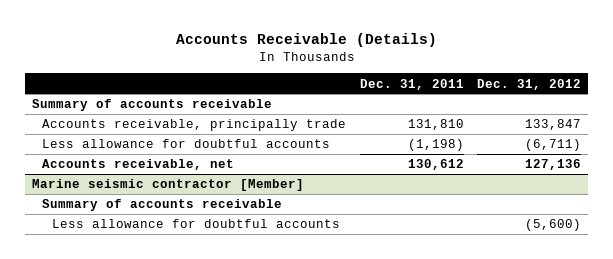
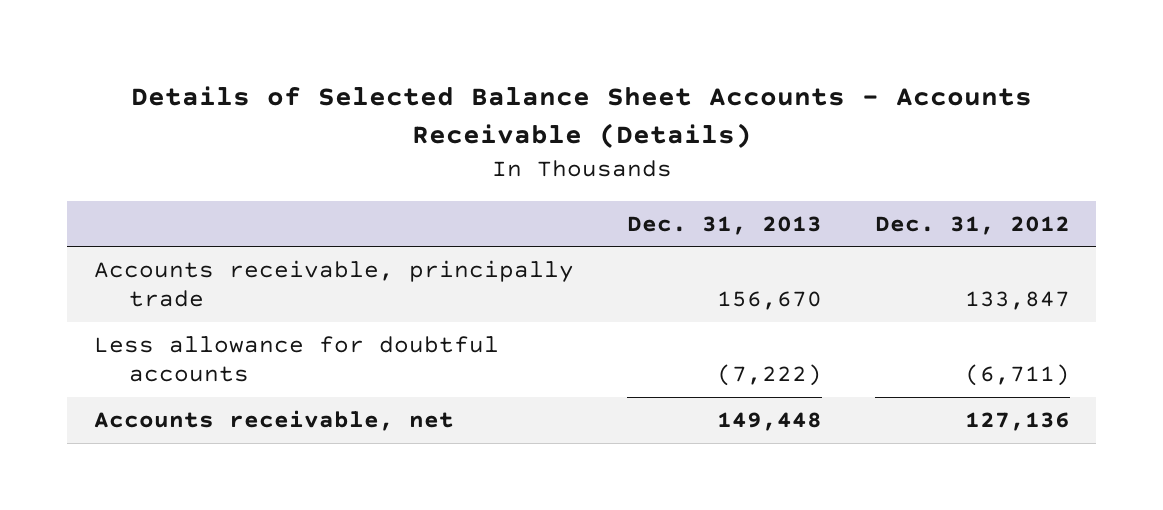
[175,33,437,48] Accounts Receivable (Details) -> [130,86,1032,149] Details of Selected Balance Sheet Accounts - Accounts Receivable (Details)
[359,78,464,90] Dec. 31, 2011 -> none
none -> [626,215,822,235] Dec. 31, 2013
[31,99,272,112] Summary of accounts receivable -> none
[31,179,304,192] Marine seismic contractor [Member] -> none
[41,199,282,212] Summary of accounts receivable -> none
[51,219,340,229] Less allowance for doubtful accounts -> none

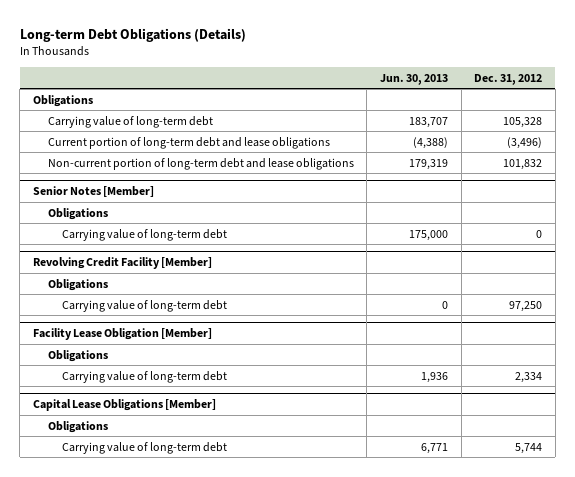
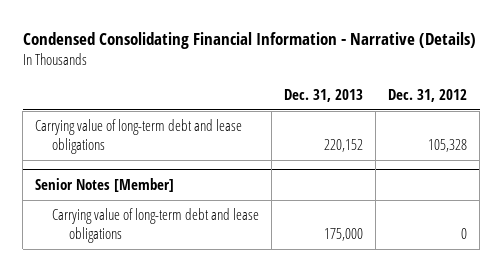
[19,27,246,42] Long-term Debt Obligations (Details) -> [22,32,476,50] Condensed Consolidating Financial Information - Narrative (Details)
[379,73,448,85] Jun. 30, 2013 -> none
none -> [284,88,364,102] Dec. 31, 2013
[32,94,93,107] Obligations -> none
[47,136,330,149] Current portion of long-term debt and lease obligations -> none
[47,157,354,170] Non-current portion of long-term debt and lease obligations -> none
[47,115,213,128] Carrying value of long-term debt -> [35,119,243,154] Carrying value of long-term debt and lease obligations
[47,207,108,220] Obligations -> none
[32,257,212,270] Revolving Credit Facility [Member] -> none
[47,278,108,291] Obligations -> none
[62,299,228,312] Carrying value of long-term debt -> none
[32,328,212,341] Facility Lease Obligation [Member] -> none
[47,349,108,362] Obligations -> none
[62,370,228,383] Carrying value of long-term debt -> none
[32,399,216,412] Capital Lease Obligations [Member] -> none
[47,420,108,433] Obligations -> none
[62,441,228,454] Carrying value of long-term debt -> none
[62,228,228,241] Carrying value of long-term debt -> [52,208,260,243] Carrying value of long-term debt and lease obligations

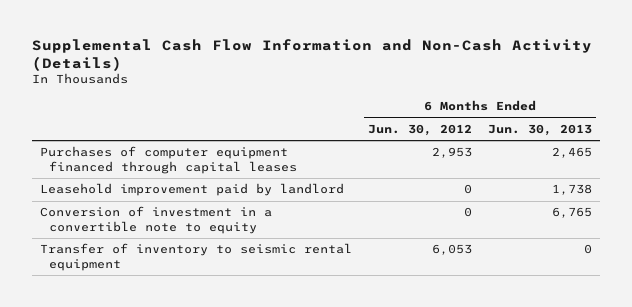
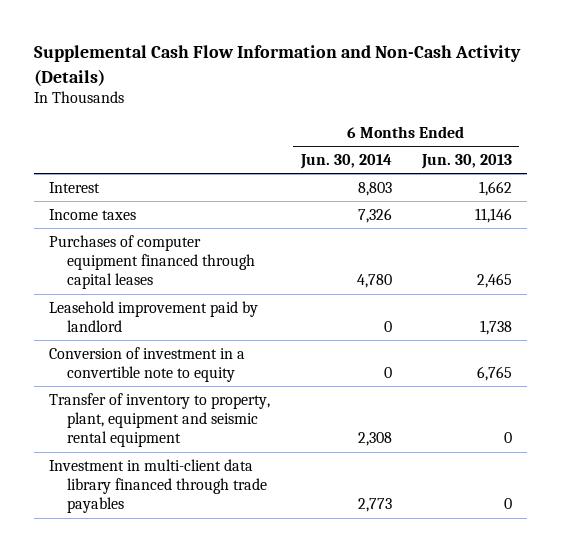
[367,124,472,137] Jun. 30, 2012 -> none
none -> [299,154,392,170] Jun. 30, 2014
none -> [49,181,101,193] Interest
none -> [49,208,137,220] Income taxes
[39,243,352,272] Transfer of inventory to seismic rental equipment -> [49,392,271,448] Transfer of inventory to property, plant, equipment and seismic rental equipment
none -> [49,458,268,514] Investment in multi-client data library financed through trade payables

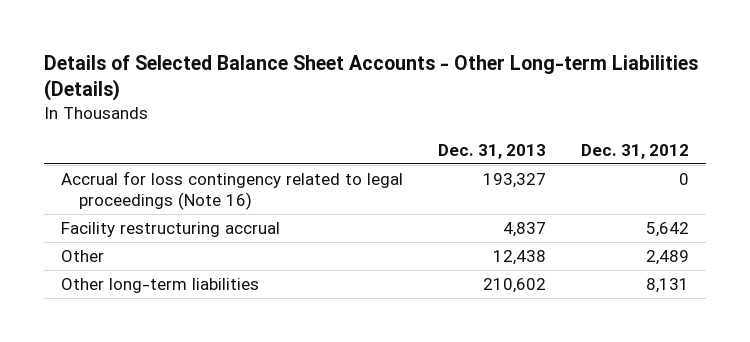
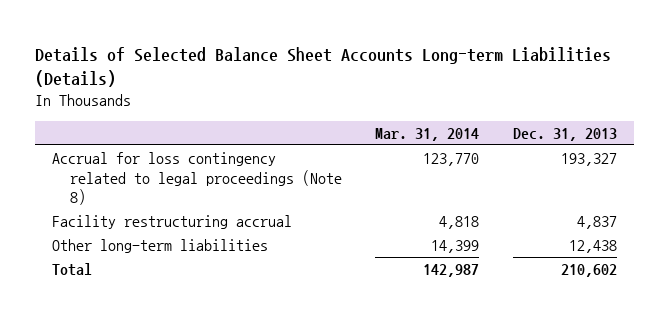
[44,55,699,102] Details of Selected Balance Sheet Accounts - Other Long-term Liabilities (Details) -> [35,46,612,88] Details of Selected Balance Sheet Accounts Long-term Liabilities (Details)
[581,143,690,159] Dec. 31, 2012 -> none
none -> [375,127,480,141] Mar. 31, 2014
[61,170,404,211] Accrual for loss contingency related to legal proceedings (Note 16) -> [52,152,342,206] Accrual for loss contingency related to legal proceedings (Note 8)
[61,249,105,262] Other -> [52,239,269,254] Other long-term liabilities
[61,277,260,293] Other long-term liabilities -> [52,263,93,277] Total

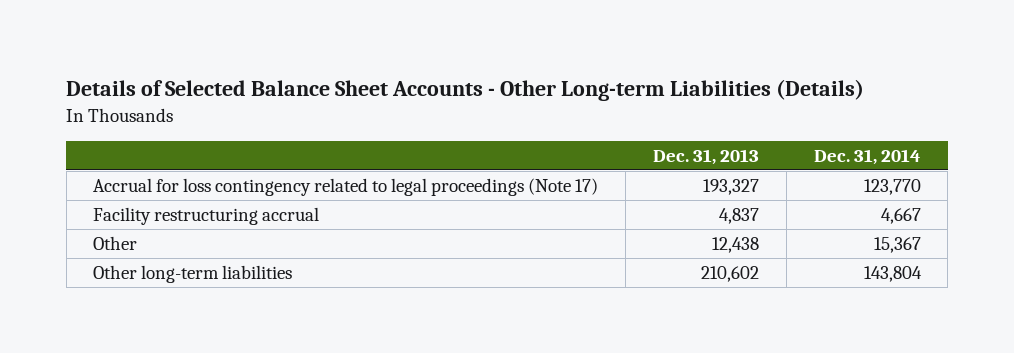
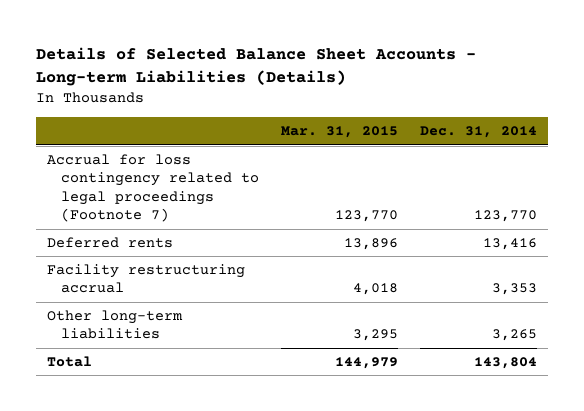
[66,78,865,101] Details of Selected Balance Sheet Accounts - Other Long-term Liabilities (Details) -> [35,47,476,87] Details of Selected Balance Sheet Accounts - Long-term Liabilities (Details)
[652,148,759,165] Dec. 31, 2013 -> none
none -> [280,126,398,139] Mar. 31, 2015
[93,177,599,196] Accrual for loss contingency related to legal proceedings (Note 17) -> [46,153,259,223] Accrual for loss contingency related to legal proceedings (Footnote 7)
none -> [46,236,173,248] Deferred rents
[880,207,921,224] 4,667 -> [491,283,537,296] 3,353
[93,235,138,250] Other -> [46,309,183,340] Other long-term liabilities
[873,236,921,253] 15,367 -> [491,329,537,342] 3,265
[93,264,293,283] Other long-term liabilities -> [46,355,92,367] Total

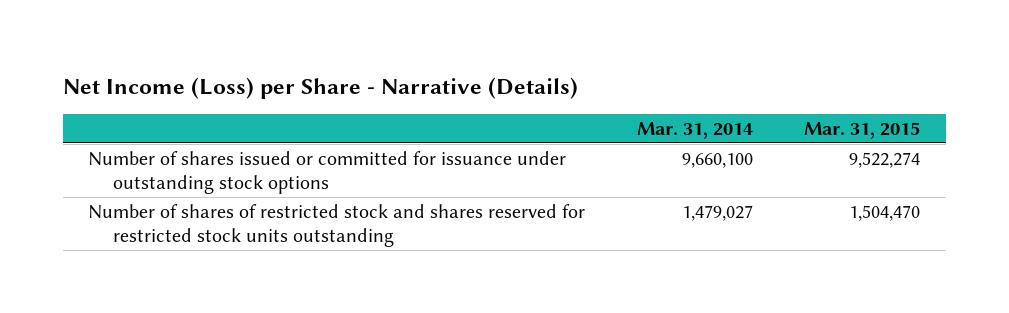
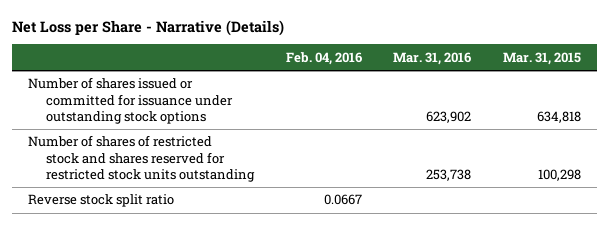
[62,76,578,99] Net Income (Loss) per Share - Narrative (Details) -> [11,19,284,36] Net Loss per Share - Narrative (Details)
[636,121,753,139] Mar. 31, 2014 -> none
none -> [285,51,362,65] Feb. 04, 2016
none -> [393,51,472,65] Mar. 31, 2016
[849,151,921,168] 9,522,274 -> [536,111,581,124] 634,818
[849,204,921,221] 1,504,470 -> [537,169,581,182] 100,298
none -> [27,194,174,208] Reverse stock split ratio

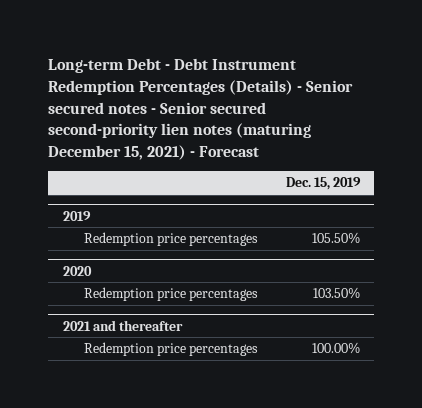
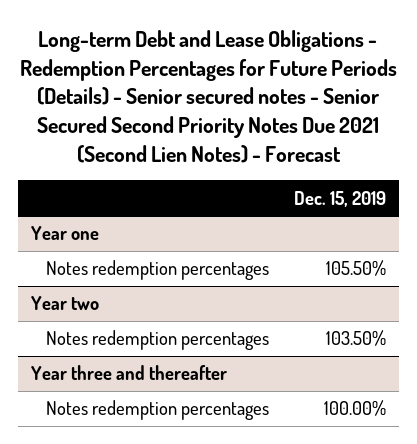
[48,58,354,161] Long-term Debt - Debt Instrument Redemption Percentages (Details) - Senior secured notes - Senior secured second-priority lien notes (maturing December 15, 2021) - Forecast -> [20,30,398,163] Long-term Debt and Lease Obligations - Redemption Percentages for Future Periods (Details) - Senior secured notes - Senior Secured Second Priority Notes Due 2021 (Second Lien Notes) - Forecast
[62,210,91,221] 2019 -> [30,226,99,241] Year one
[83,232,258,247] Redemption price percentages -> [45,260,269,281] Notes redemption percentages
[62,265,92,276] 2020 -> [30,296,99,311] Year two
[83,287,258,302] Redemption price percentages -> [45,330,269,351] Notes redemption percentages
[62,319,183,331] 2021 and thereafter -> [30,365,227,381] Year three and thereafter
[83,342,258,357] Redemption price percentages -> [45,400,269,421] Notes redemption percentages

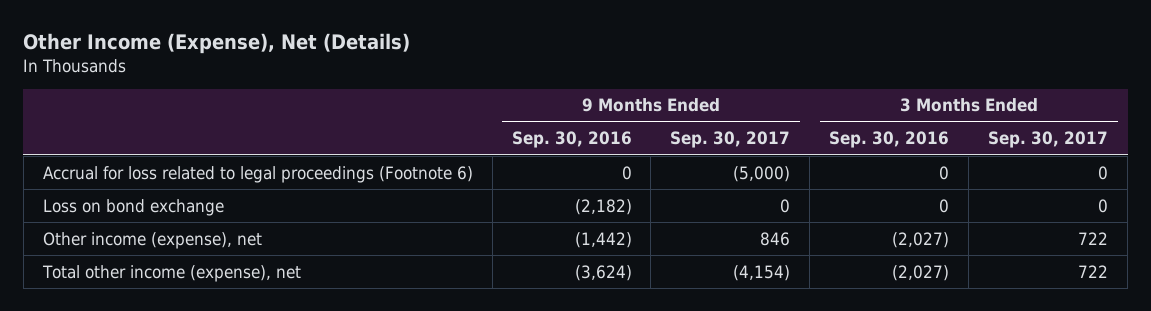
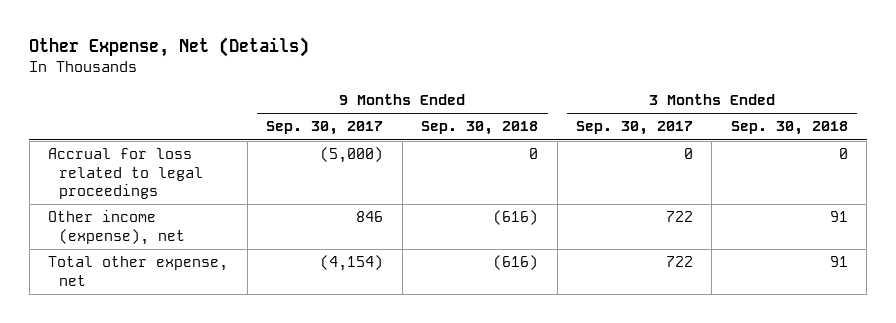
[23,33,411,55] Other Income (Expense), Net (Details) -> [29,37,310,58] Other Expense, Net (Details)
[511,131,632,149] Sep. 30, 2016 -> none
[829,131,950,149] Sep. 30, 2016 -> none
none -> [421,121,539,136] Sep. 30, 2018
none -> [730,121,848,136] Sep. 30, 2018
[42,198,224,216] Loss on bond exchange -> none
[42,165,473,183] Accrual for loss related to legal proceedings (Footnote 6) -> [48,148,203,199] Accrual for loss related to legal proceedings
[41,264,301,282] Total other income (expense), net -> [48,256,229,286] Total other expense, net

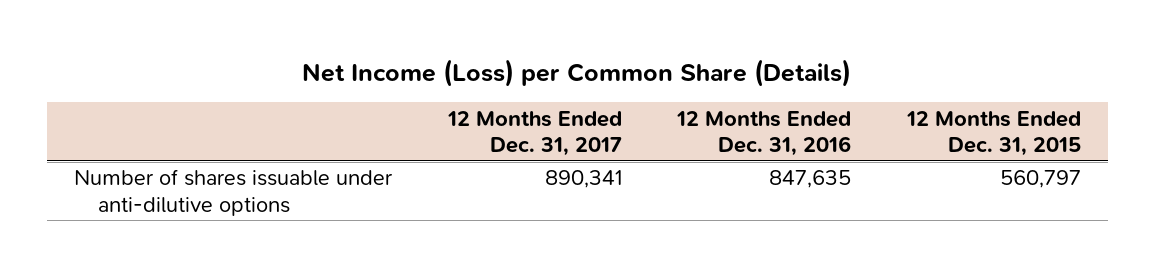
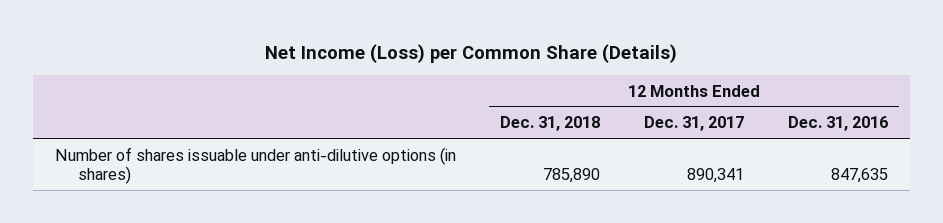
[905,110,1081,157] 12 Months Ended Dec. 31, 2015 -> none
none -> [500,116,601,132] Dec. 31, 2018
[74,169,394,216] Number of shares issuable under anti-dilutive options -> [55,146,457,184] Number of shares issuable under anti-dilutive options (in shares)

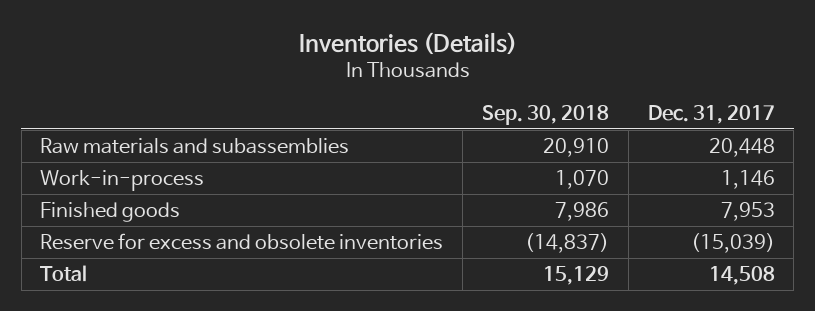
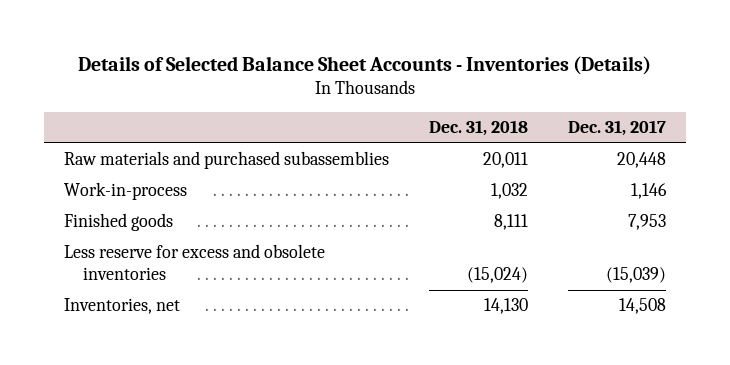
[298,32,517,56] Inventories (Details) -> [77,55,651,75] Details of Selected Balance Sheet Accounts - Inventories (Details)
[482,104,610,125] Sep. 30, 2018 -> none
none -> [428,120,528,137] Dec. 31, 2018
[40,137,350,154] Raw materials and subassemblies -> [63,151,389,170] Raw materials and purchased subassemblies
[40,232,444,250] Reserve for excess and obsolete inventories -> [63,244,325,281] Less reserve for excess and obsolete inventories
[40,264,88,282] Total -> [63,298,180,315] Inventories, net

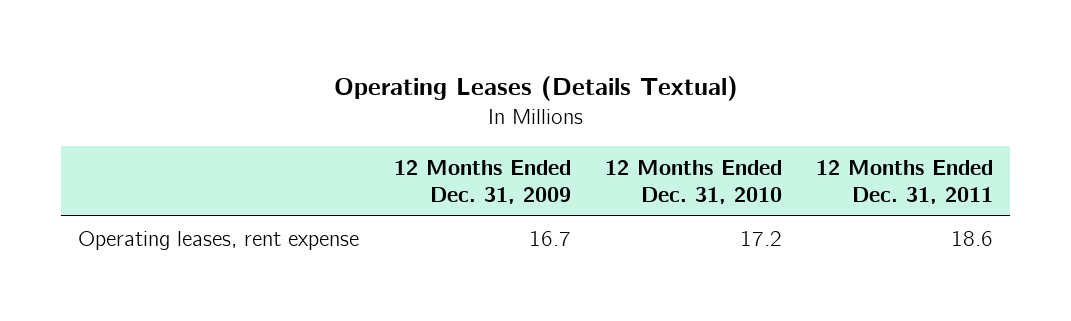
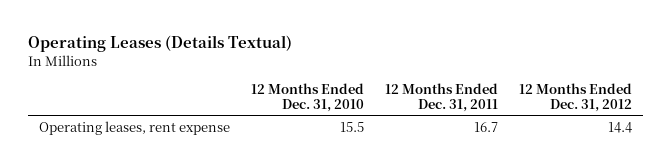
[393,159,571,204] 12 Months Ended Dec. 31, 2009 -> none
none -> [519,83,633,113] 12 Months Ended Dec. 31, 2012
[739,230,782,246] 17.2 -> [340,121,365,132] 15.5
[950,230,993,246] 18.6 -> [474,121,499,132] 16.7

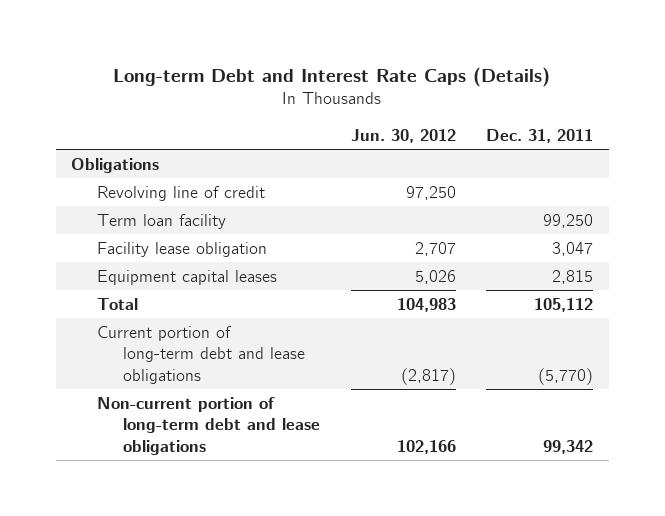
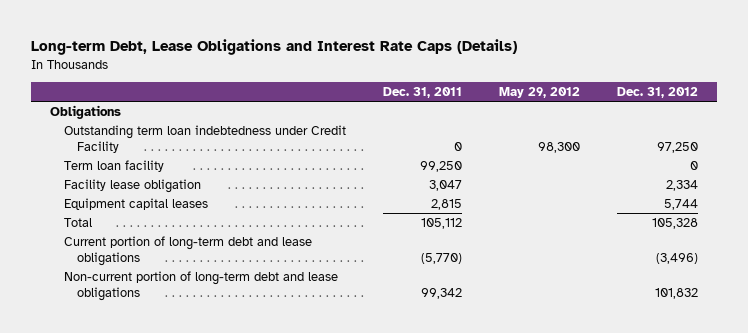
[113,66,551,87] Long-term Debt and Interest Rate Caps (Details) -> [31,39,518,56] Long-term Debt, Lease Obligations and Interest Rate Caps (Details)
[350,128,456,143] Jun. 30, 2012 -> none
none -> [498,86,580,98] May 29, 2012
none -> [617,86,699,98] Dec. 31, 2012
[97,185,266,201] Revolving line of credit -> none
none -> [63,125,346,154] Outstanding term loan indebtedness under Credit Facility

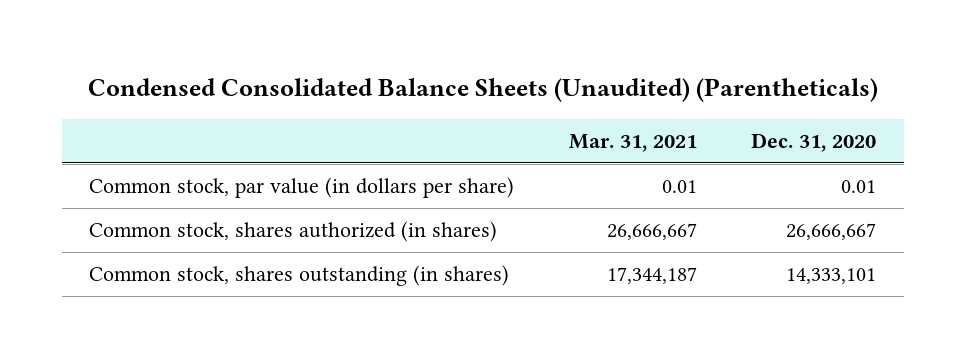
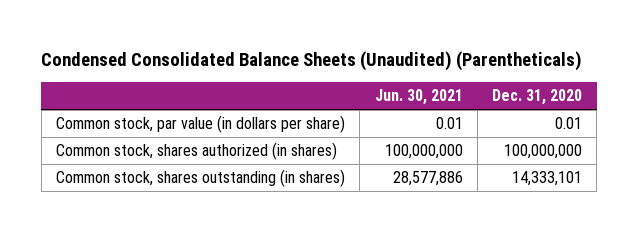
[568,133,697,152] Mar. 31, 2021 -> none
none -> [374,89,463,106] Jun. 30, 2021
[786,223,877,241] 26,666,667 -> [504,144,583,160] 100,000,000

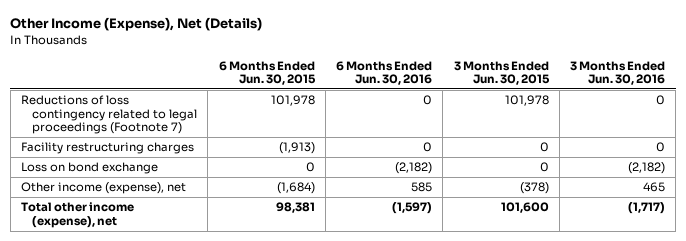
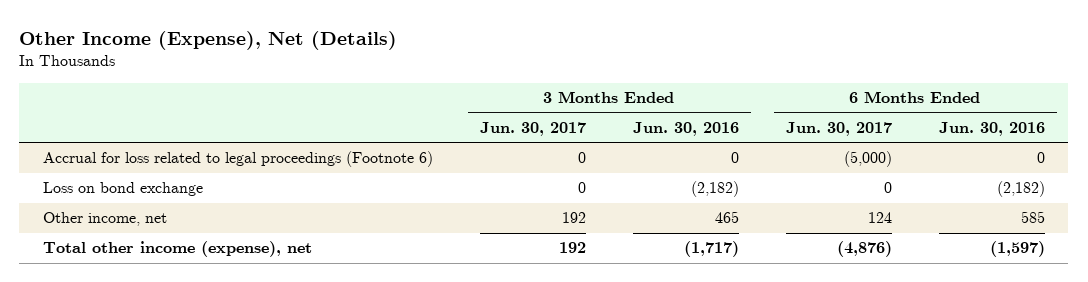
[218,60,316,85] 6 Months Ended Jun. 30, 2015 -> none
[453,60,550,85] 3 Months Ended Jun. 30, 2015 -> none
none -> [479,121,586,136] Jun. 30, 2017
none -> [785,121,892,136] Jun. 30, 2017
[21,142,195,155] Facility restructuring charges -> none
[21,95,197,134] Reductions of loss contingency related to legal proceedings (Footnote 7) -> [42,151,433,168] Accrual for loss related to legal proceedings (Footnote 6)
[21,182,187,195] Other income (expense), net -> [42,212,167,227] Other income, net

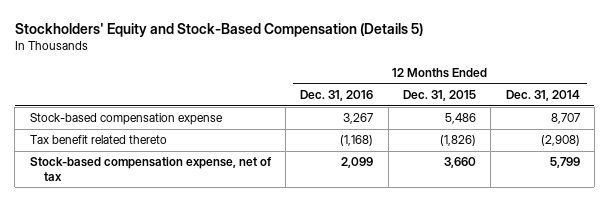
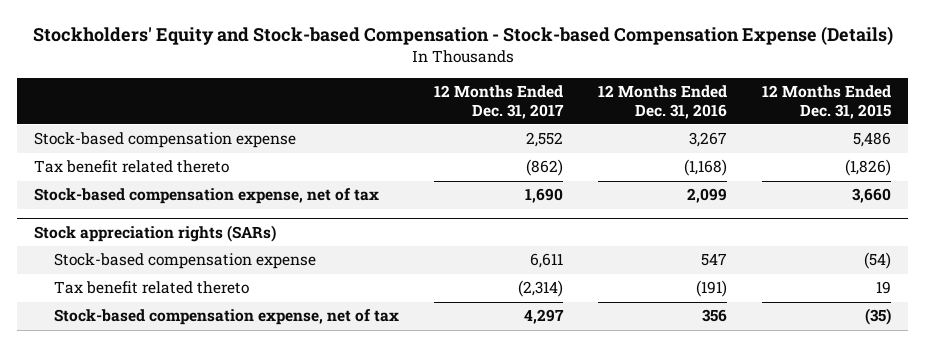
[14,22,423,37] Stockholders' Equity and Stock-Based Compensation (Details 5) -> [32,26,893,46] Stockholders' Equity and Stock-based Compensation - Stock-based Compensation Expense (Details)
[505,90,580,102] Dec. 31, 2014 -> none
none -> [433,85,564,119] 12 Months Ended Dec. 31, 2017
none -> [34,224,277,242] Stock appreciation rights (SARs)
none -> [53,253,316,270] Stock-based compensation expense
none -> [53,281,249,295] Tax benefit related thereto
none -> [53,309,399,326] Stock-based compensation expense, net of tax

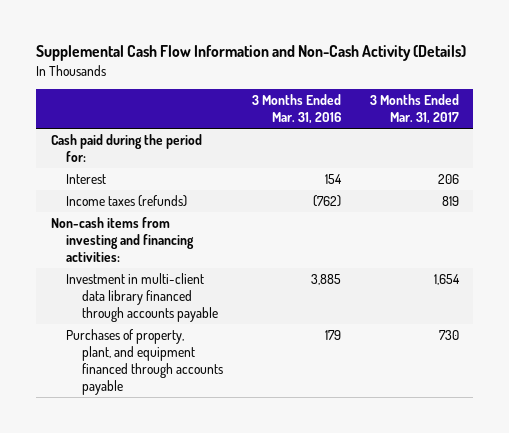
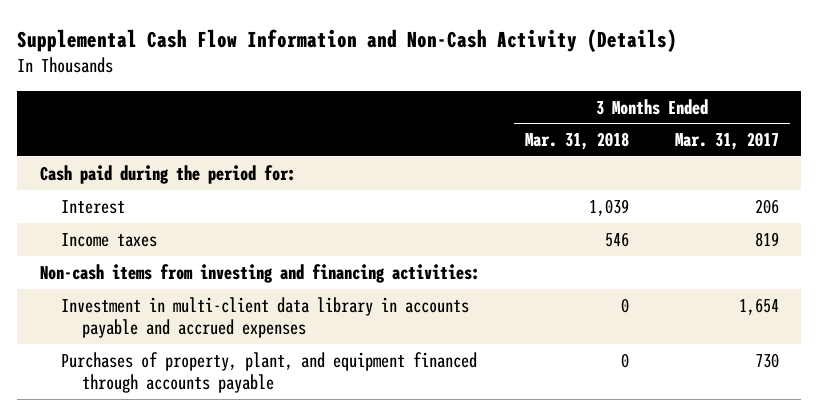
[252,94,342,125] 3 Months Ended Mar. 31, 2016 -> none
none -> [525,132,630,151] Mar. 31, 2018
[66,195,188,208] Income taxes (refunds) -> [61,232,158,247] Income taxes
[66,273,219,322] Investment in multi-client data library financed through accounts payable -> [61,296,470,338] Investment in multi-client data library in accounts payable and accrued expenses

